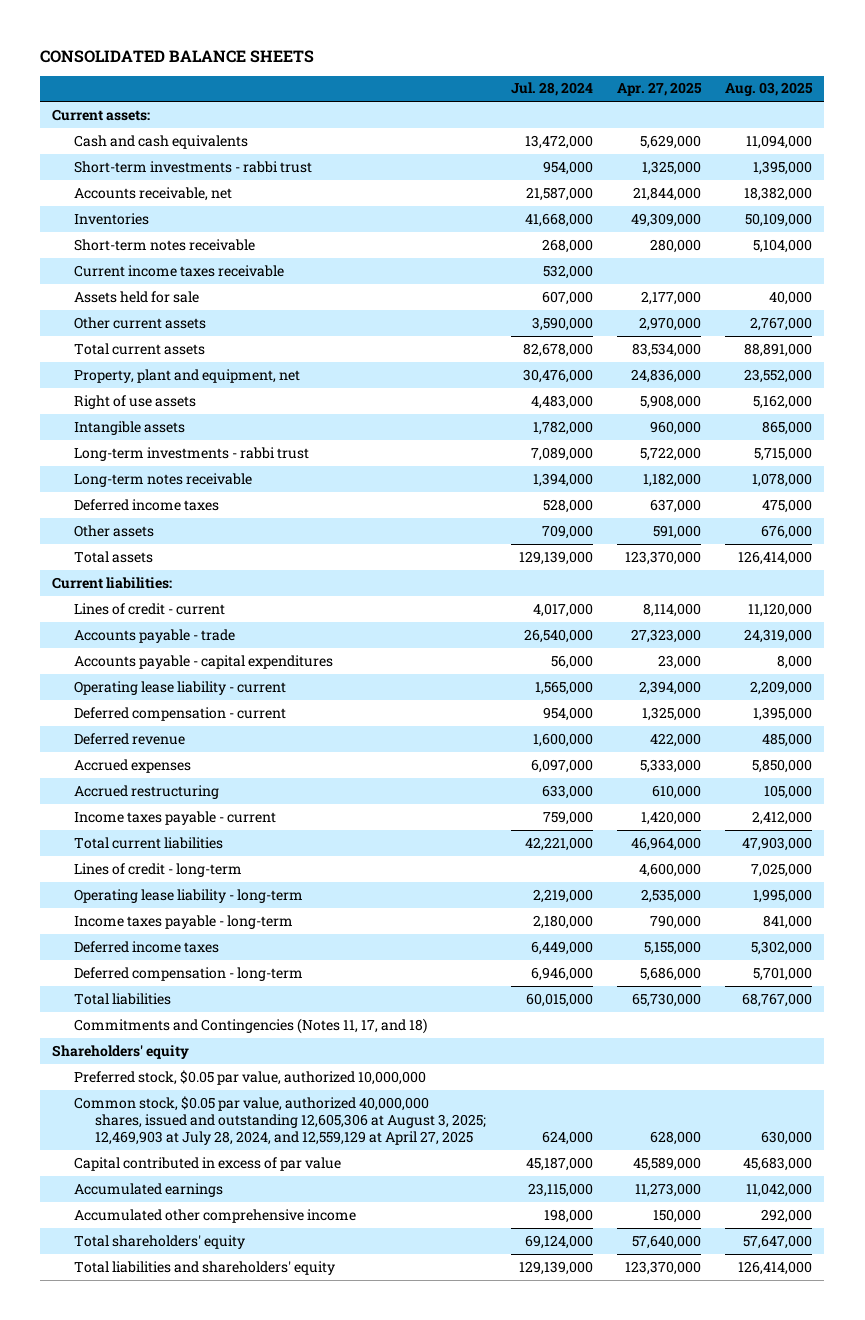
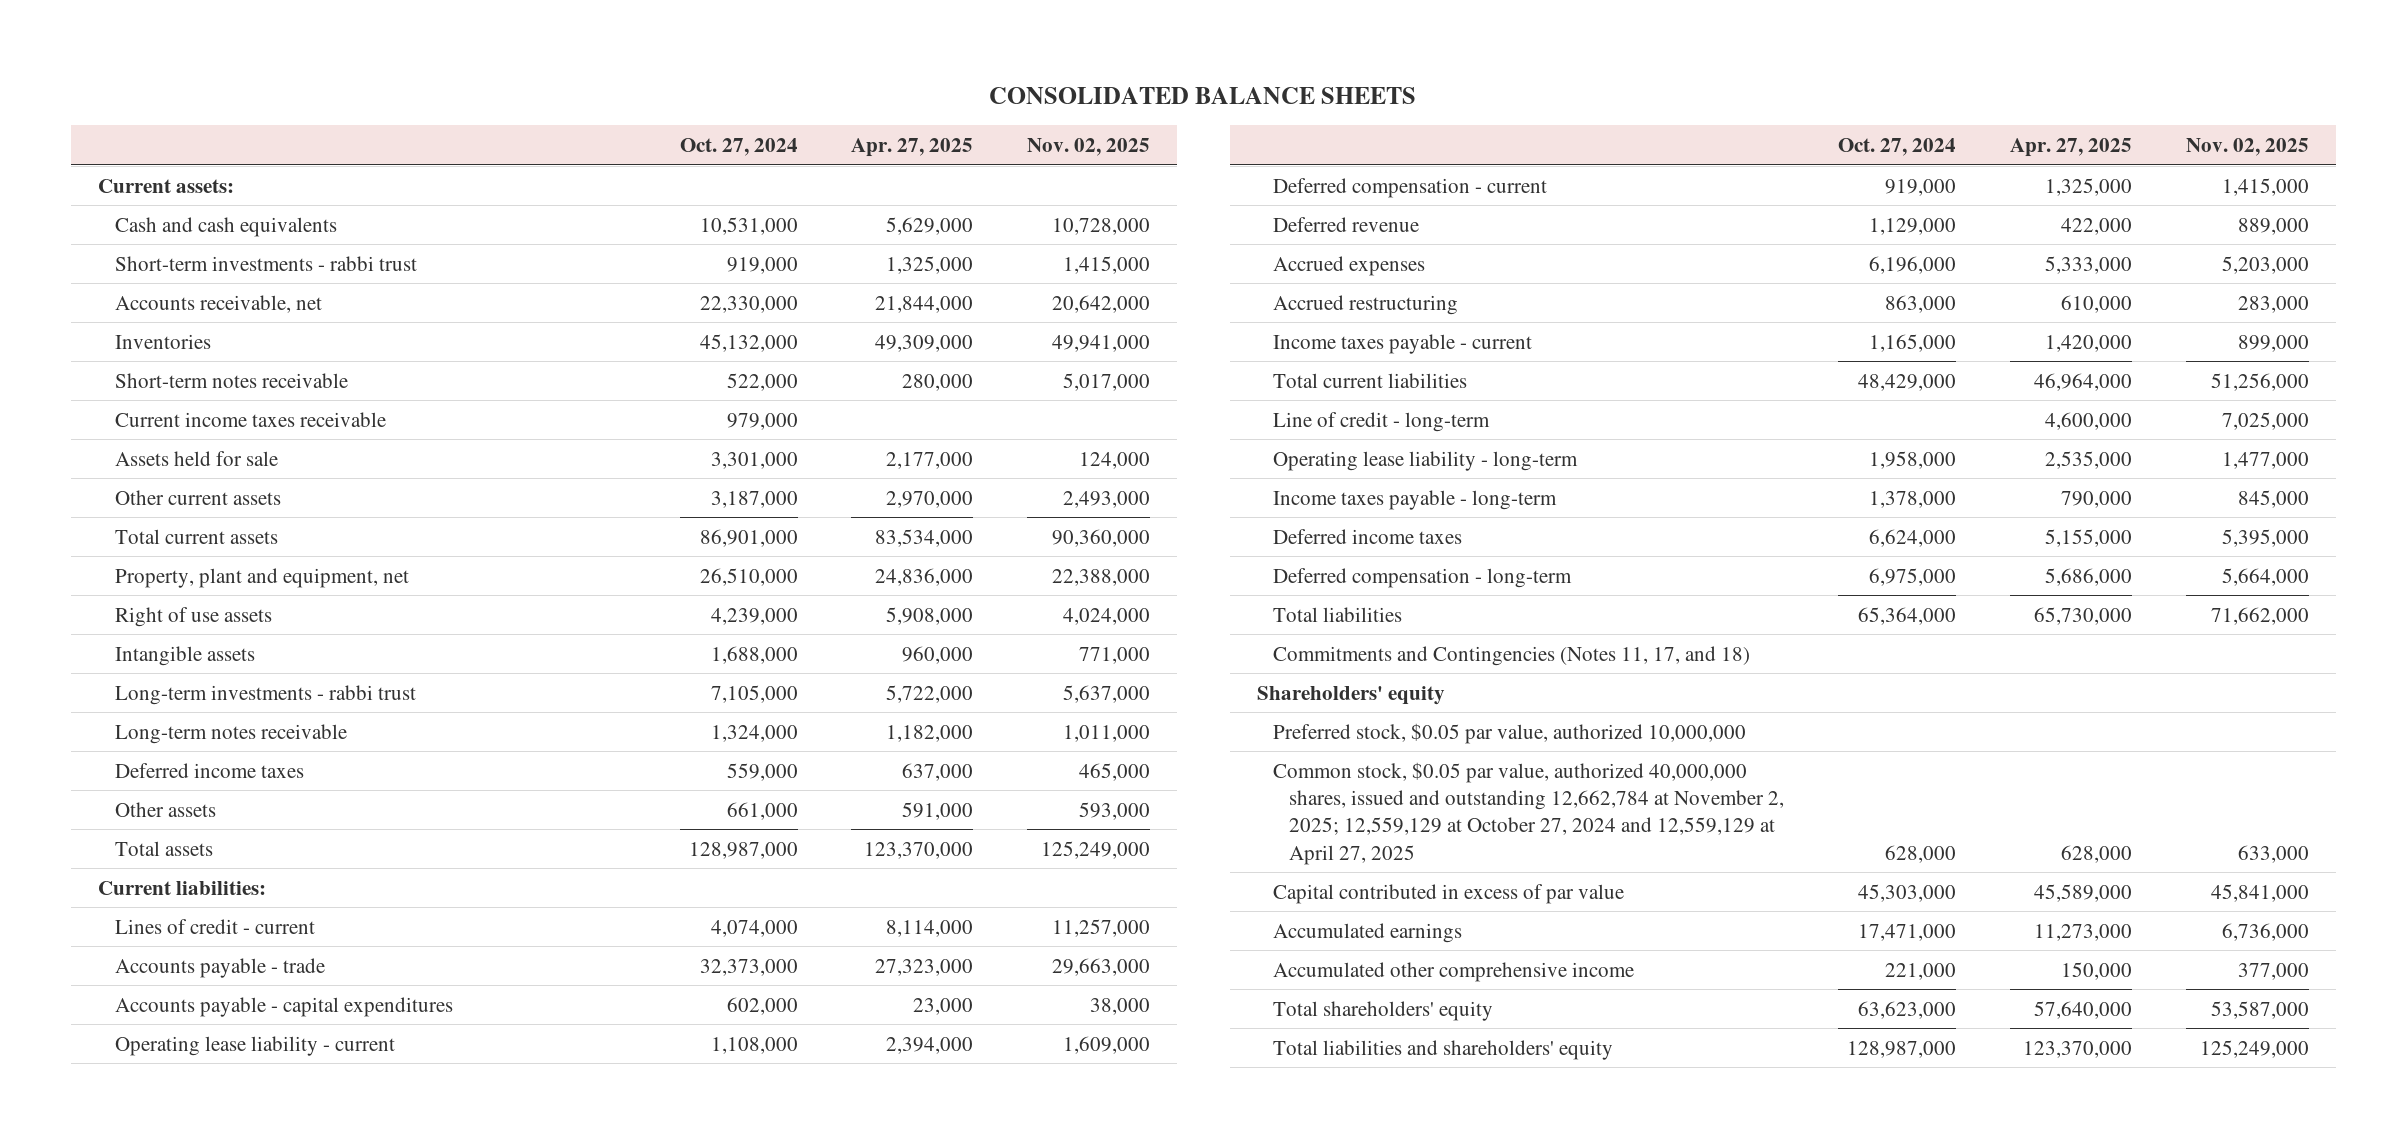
[510,82,593,97] Jul. 28, 2024 -> none
[725,82,814,97] Aug. 03, 2025 -> none
none -> [679,137,798,156] Oct. 27, 2024
none -> [1027,137,1151,156] Nov. 02, 2025
[73,862,242,877] Lines of credit - long-term -> [1273,411,1491,432] Line of credit - long-term
[73,1095,487,1145] Common stock, $0.05 par value, authorized 40,000,000 shares, issued and outstanding 12,605,306 at August 3, 2025; 12,469,903 at July 28, 2024, and 12,559,129 at April 27, 2025 -> [1273,761,1785,865] Common stock, $0.05 par value, authorized 40,000,000 shares, issued and outstanding 12,662,784 at November 2, 2025; 12,559,129 at October 27, 2024 and 12,559,129 at April 27, 2025

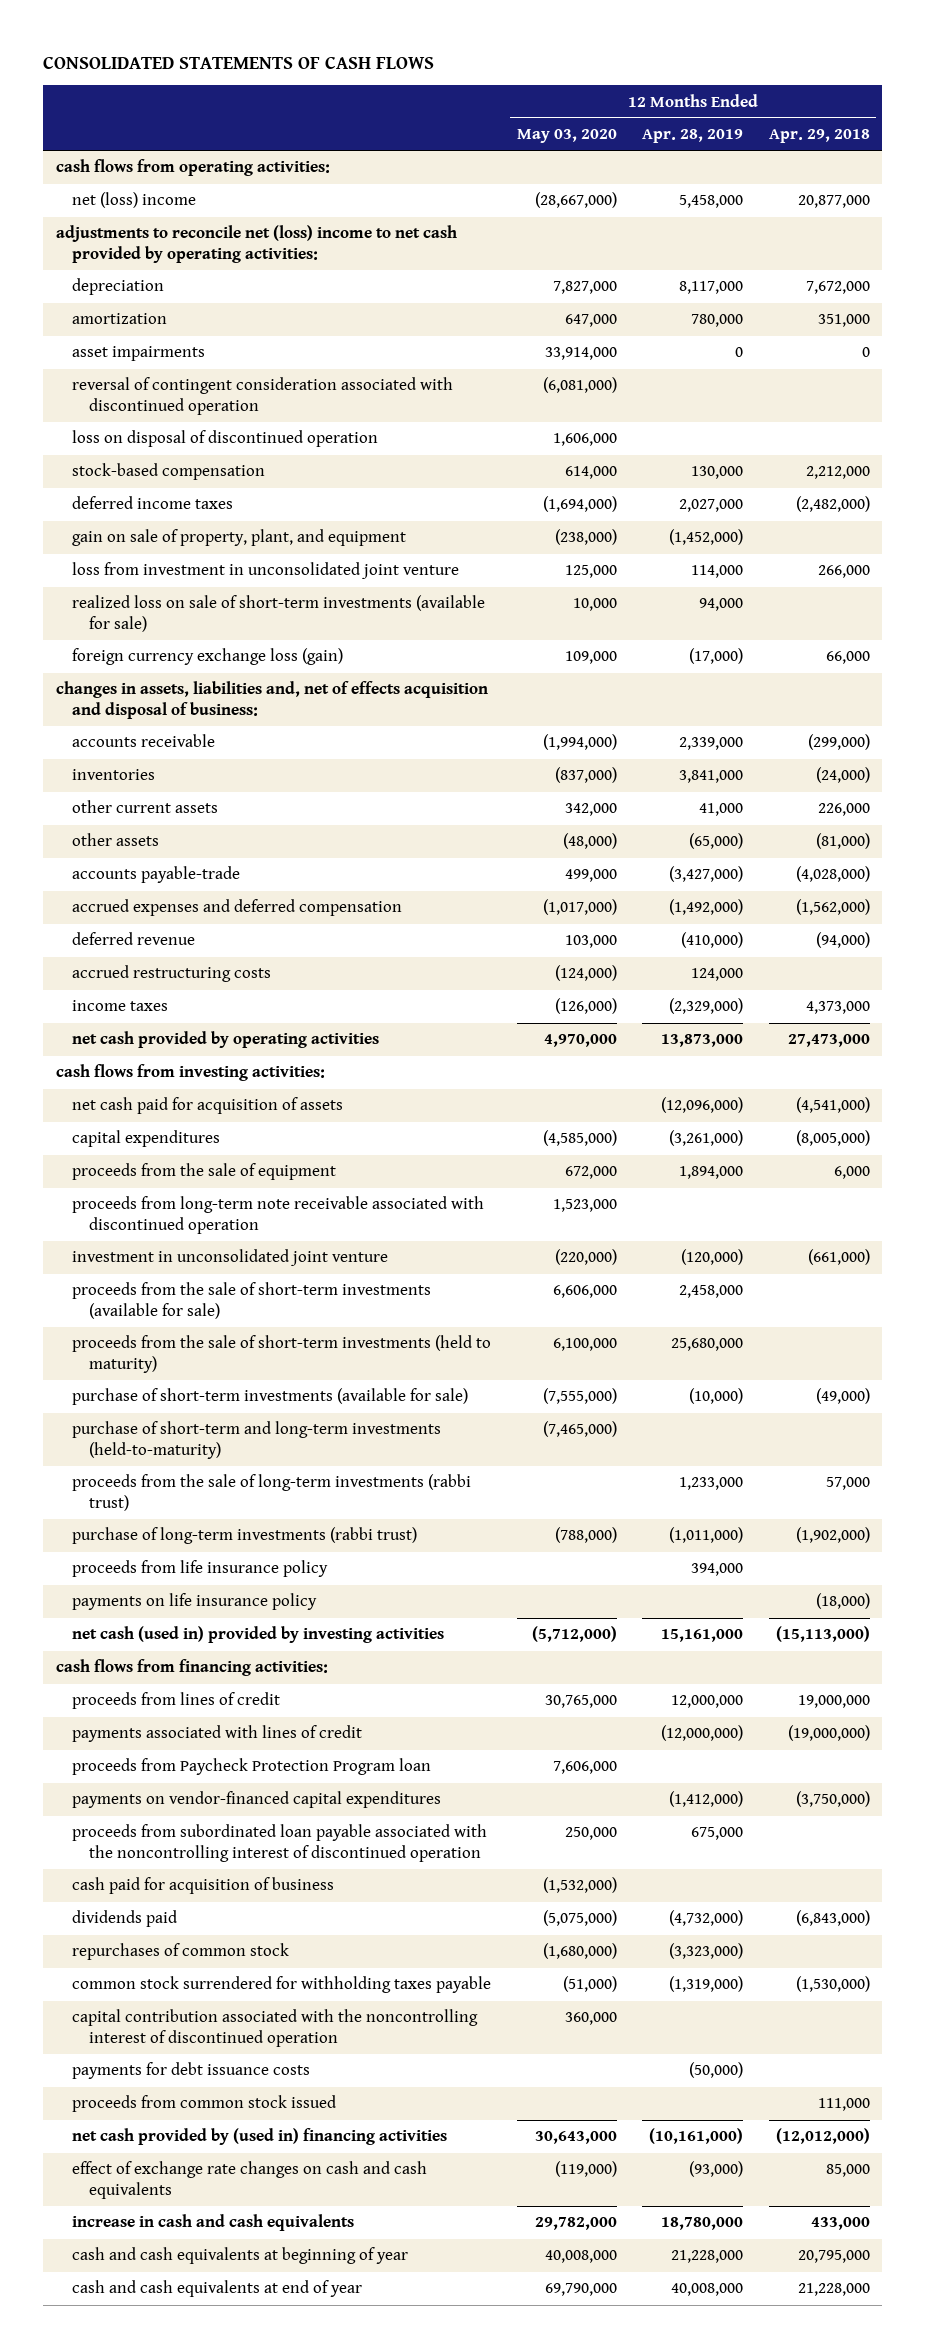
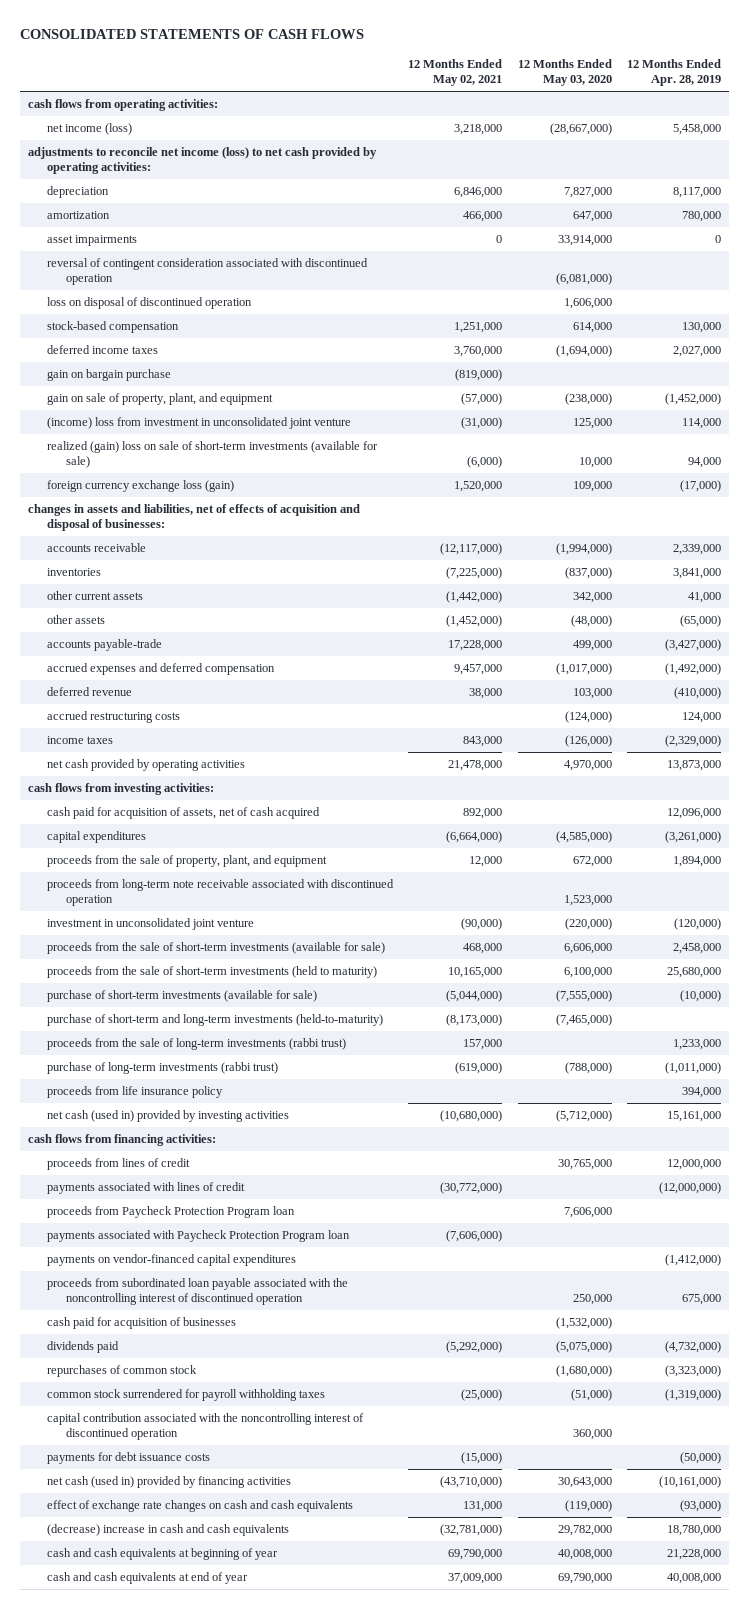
[768,129,870,144] Apr. 29, 2018 -> none
none -> [408,59,503,87] 12 Months Ended May 02, 2021
[72,192,197,209] net (loss) income -> [46,123,132,136] net income (loss)
[55,225,457,263] adjustments to reconcile net (loss) income to net cash provided by operating activities: -> [27,147,377,175] adjustments to reconcile net income (loss) to net cash provided by operating activities:
none -> [46,369,171,382] gain on bargain purchase
[72,562,460,580] loss from investment in unconsolidated joint venture -> [46,417,351,430] (income) loss from investment in unconsolidated joint venture
[72,595,486,632] realized loss on sale of short-term investments (available for sale) -> [46,441,378,469] realized (gain) loss on sale of short-term investments (available for sale)
[55,681,488,719] changes in assets, liabilities and, net of effects acquisition and disposal of business: -> [27,504,360,532] changes in assets and liabilities, net of effects of acquisition and disposal of businesses:
[72,1097,344,1115] net cash paid for acquisition of assets -> [46,807,320,820] cash paid for acquisition of assets, net of cash acquired
[661,1097,744,1114] (12,096,000) -> [667,808,722,820] 12,096,000
[72,1163,337,1181] proceeds from the sale of equipment -> [46,855,327,868] proceeds from the sale of property, plant, and equipment
[72,1593,318,1611] payments on life insurance policy -> none
none -> [46,1230,350,1243] payments associated with Paycheck Protection Program loan
[72,1877,335,1895] cash paid for acquisition of business -> [46,1317,236,1330] cash paid for acquisition of businesses
[72,1976,492,1994] common stock surrendered for withholding taxes payable -> [46,1389,325,1402] common stock surrendered for payroll withholding taxes
[72,2095,337,2113] proceeds from common stock issued -> none
[72,2128,448,2146] net cash provided by (used in) financing activities -> [46,1476,291,1489] net cash (used in) provided by financing activities
[72,2214,355,2232] increase in cash and cash equivalents -> [46,1524,289,1537] (decrease) increase in cash and cash equivalents

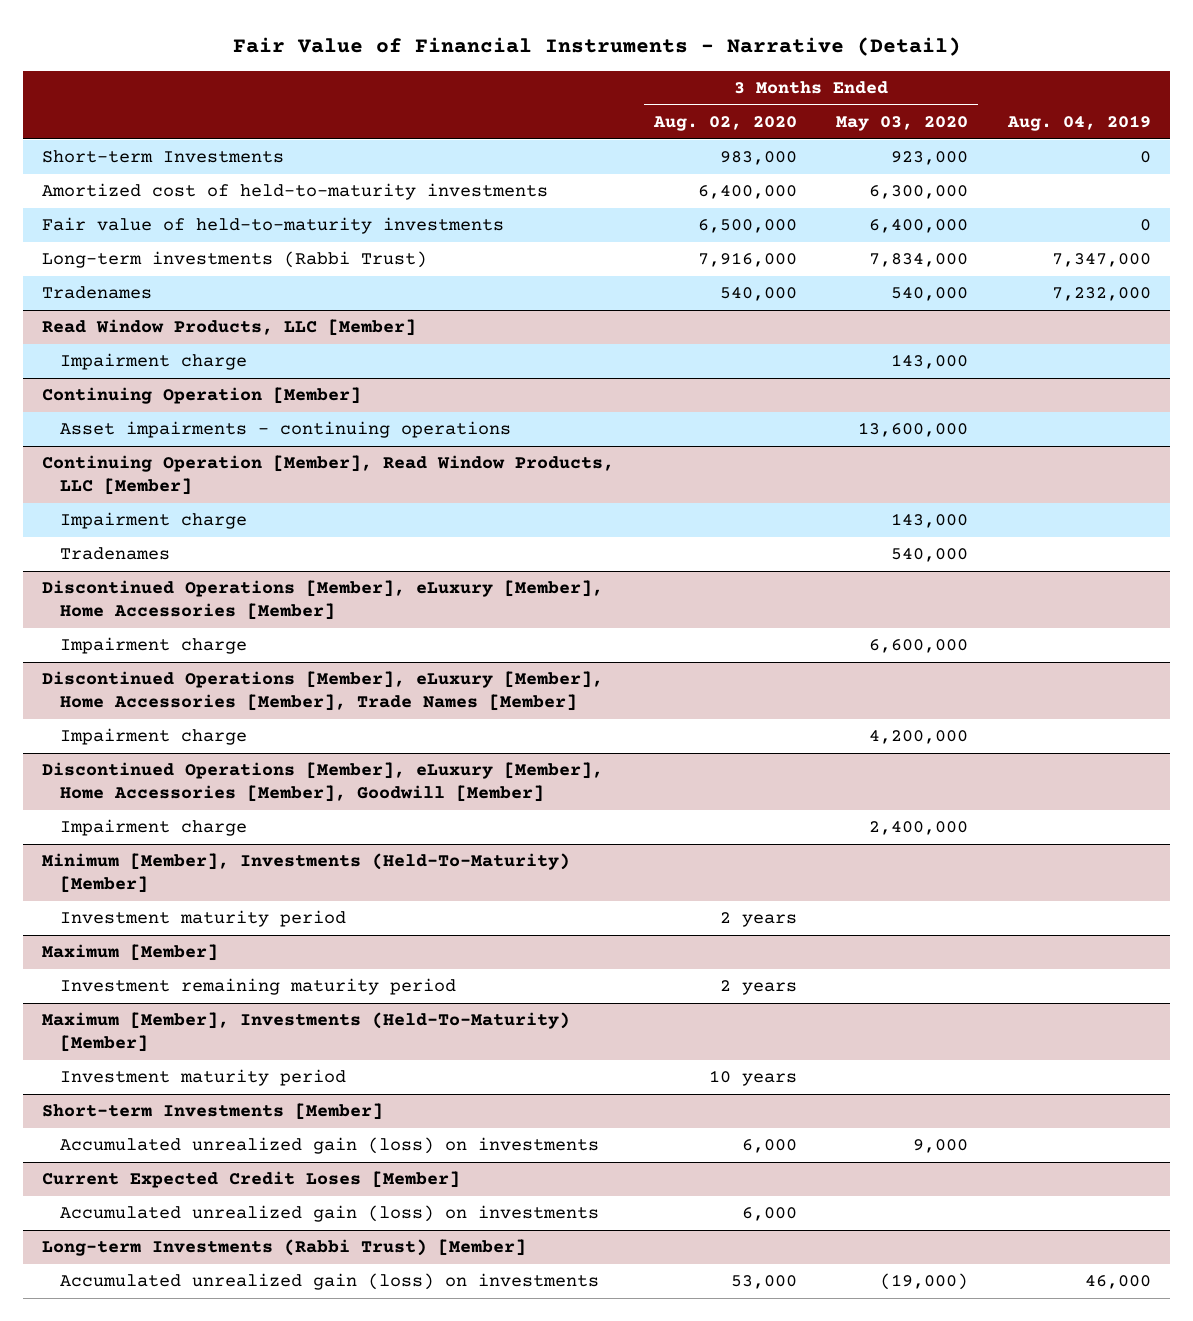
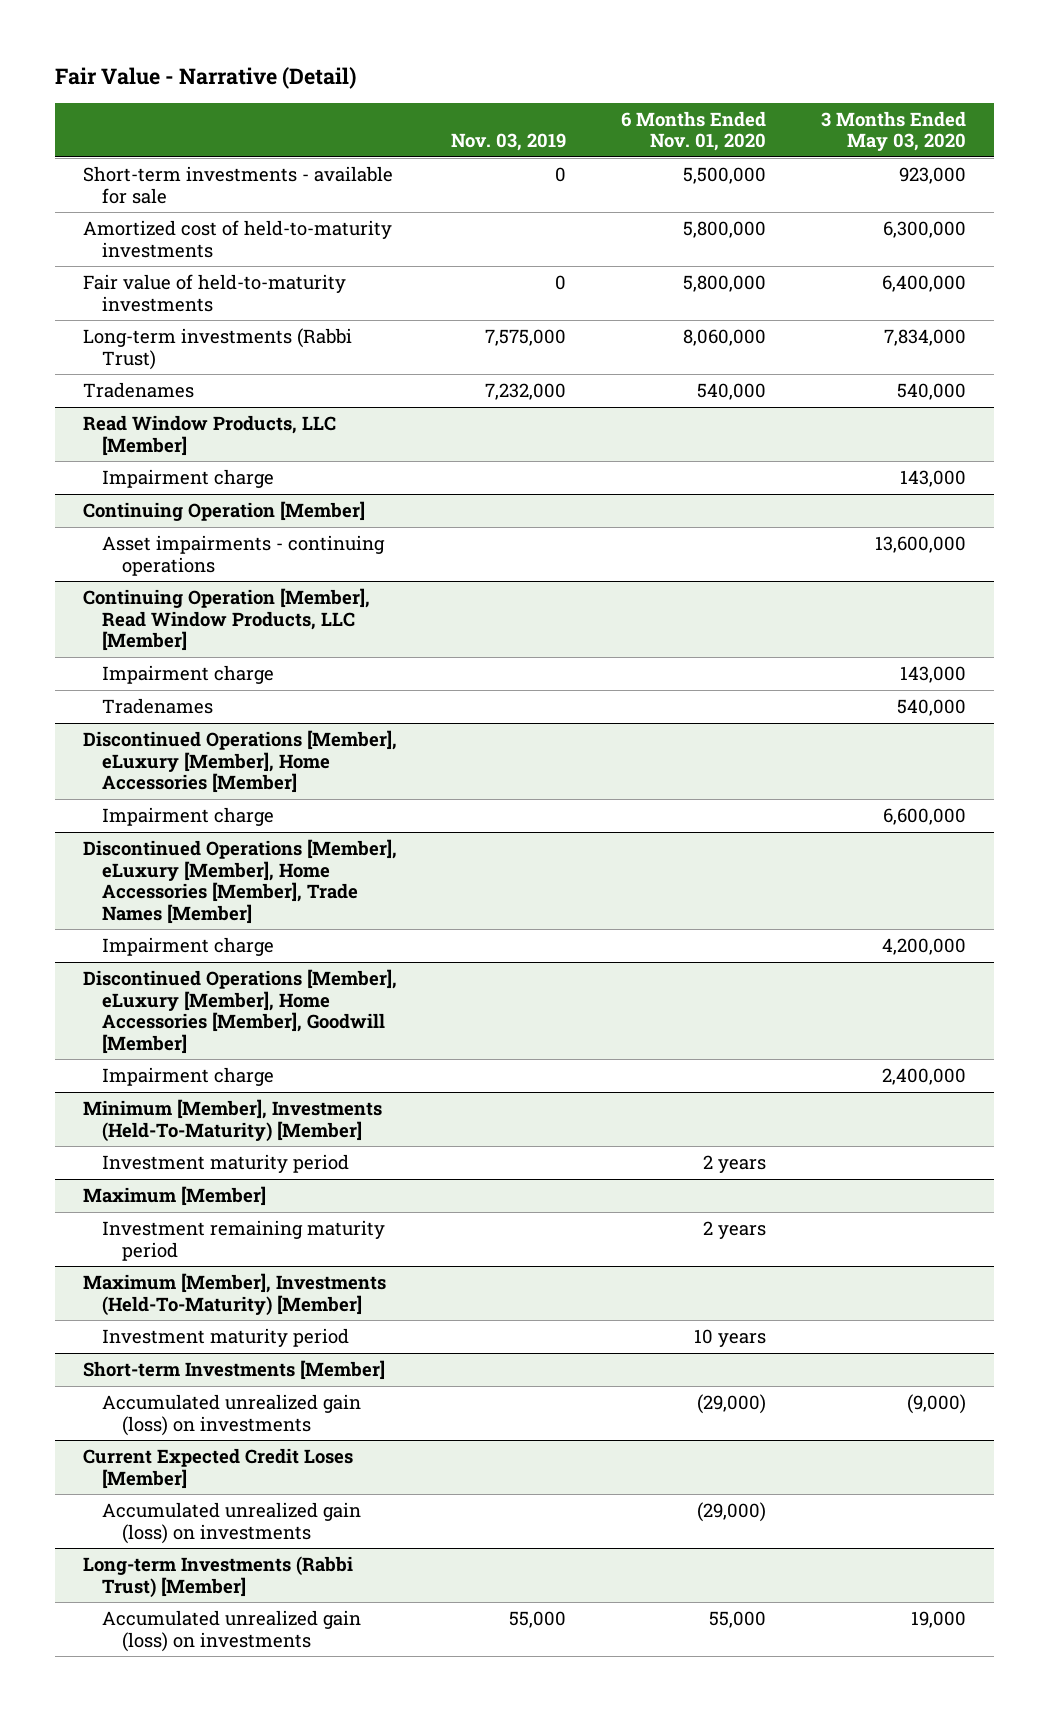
[232,36,961,56] Fair Value of Financial Instruments - Narrative (Detail) -> [55,66,357,89] Fair Value - Narrative (Detail)
[652,116,797,132] Aug. 02, 2020 -> none
[1006,115,1151,132] Aug. 04, 2019 -> none
none -> [451,133,567,152] Nov. 03, 2019
none -> [621,110,767,152] 6 Months Ended Nov. 01, 2020
[42,150,285,164] Short-term Investments -> [82,165,393,204] Short-term investments - available for sale
[913,1139,969,1154] 9,000 -> [907,1393,967,1414] (9,000)
[880,1273,969,1291] (19,000) -> [911,1610,967,1628] 19,000

